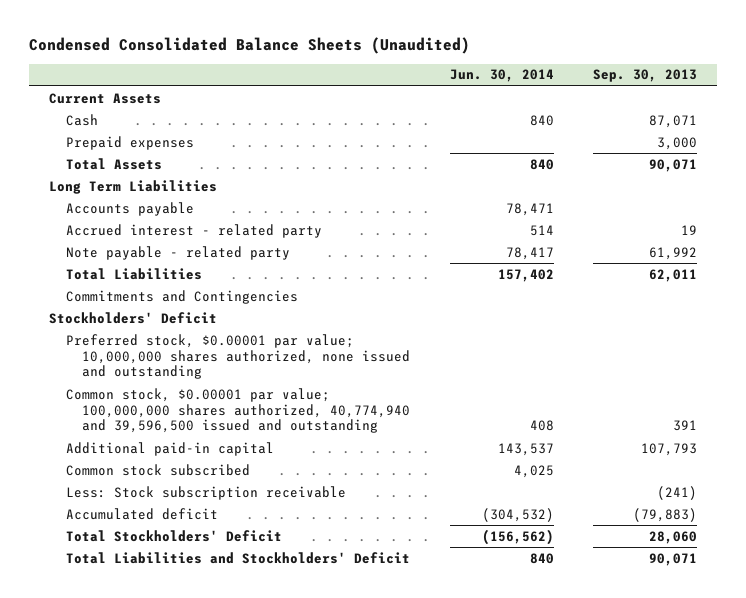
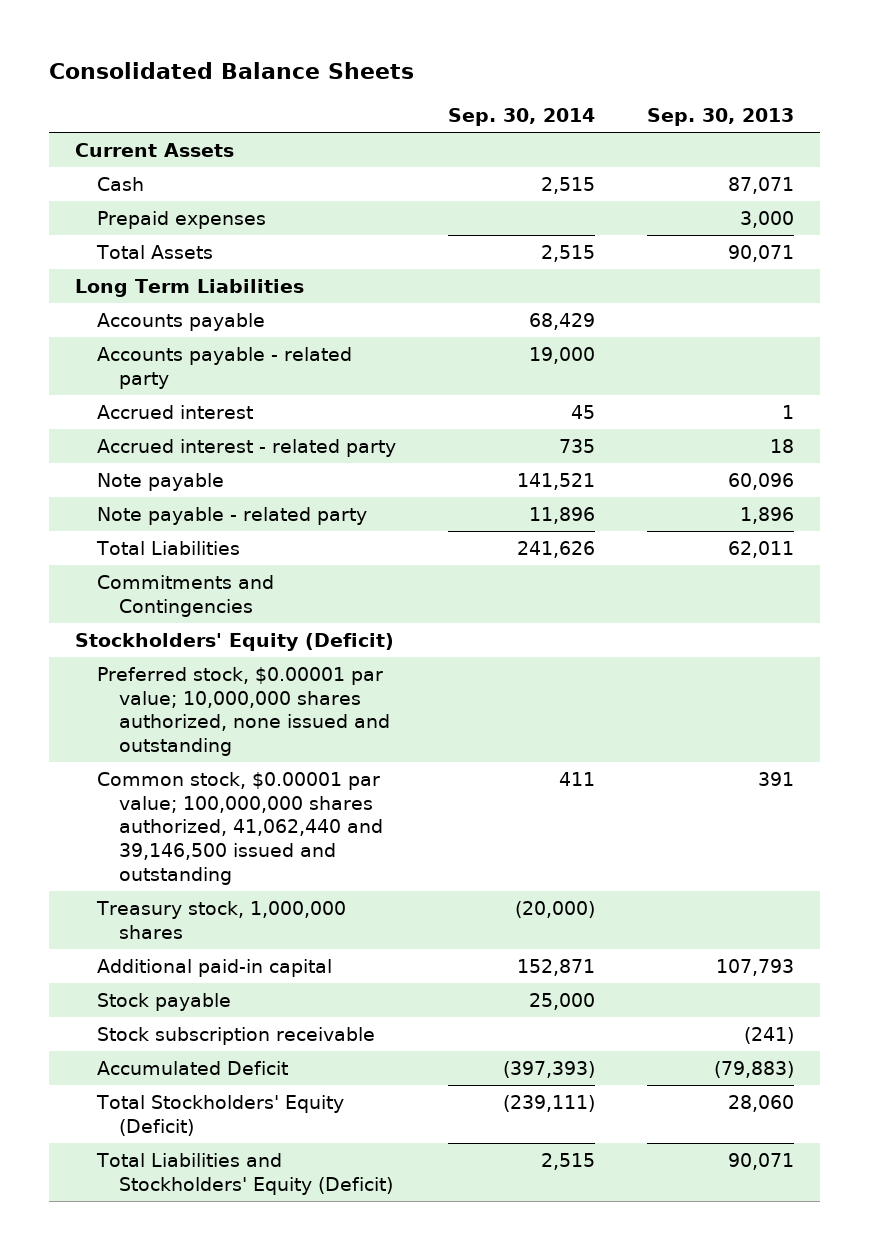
[29,37,471,55] Condensed Consolidated Balance Sheets (Unaudited) -> [49,61,415,79] Consolidated Balance Sheets
[449,69,554,83] Jun. 30, 2014 -> none
none -> [448,107,596,126] Sep. 30, 2014
none -> [97,347,353,389] Accounts payable - related party
none -> [97,405,254,420] Accrued interest
[681,224,698,235] 19 -> [770,439,795,454] 18
none -> [97,473,225,492] Note payable
[649,246,698,260] 61,992 -> [740,507,795,525] 1,896
[48,311,217,324] Stockholders' Deficit -> [75,633,395,652] Stockholders' Equity (Deficit)
[65,387,411,434] Common stock, $0.00001 par value; 100,000,000 shares authorized, 40,774,940 and 39,596,500 issued and outstanding -> [97,772,384,885] Common stock, $0.00001 par value; 100,000,000 shares authorized, 41,062,440 and 39,146,500 issued and outstanding
none -> [96,901,347,939] Treasury stock, 1,000,000 shares
[65,463,250,476] Common stock subscribed -> none
none -> [97,993,232,1012] Stock payable
[65,485,346,500] Less: Stock subscription receivable -> [97,1027,376,1046] Stock subscription receivable
[65,507,218,520] Accumulated deficit -> [97,1061,289,1076] Accumulated Deficit
[65,529,282,542] Total Stockholders' Deficit -> [96,1095,345,1136] Total Stockholders' Equity (Deficit)
[65,551,410,564] Total Liabilities and Stockholders' Deficit -> [96,1153,394,1195] Total Liabilities and Stockholders' Equity (Deficit)

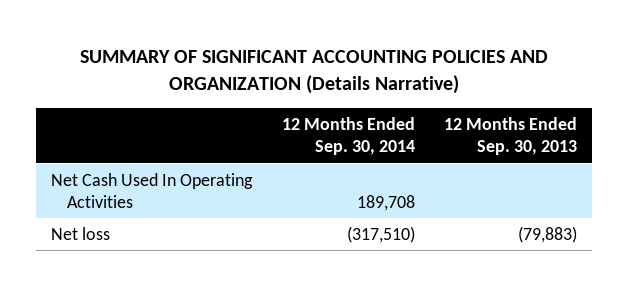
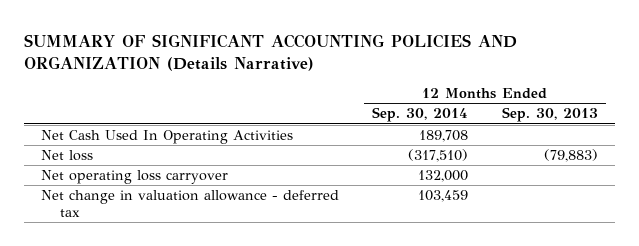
none -> [41,170,229,185] Net operating loss carryover
none -> [41,190,340,217] Net change in valuation allowance - deferred tax

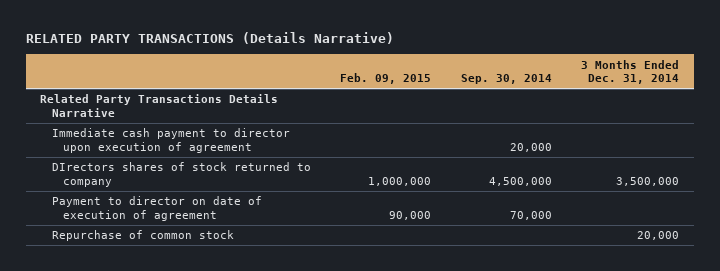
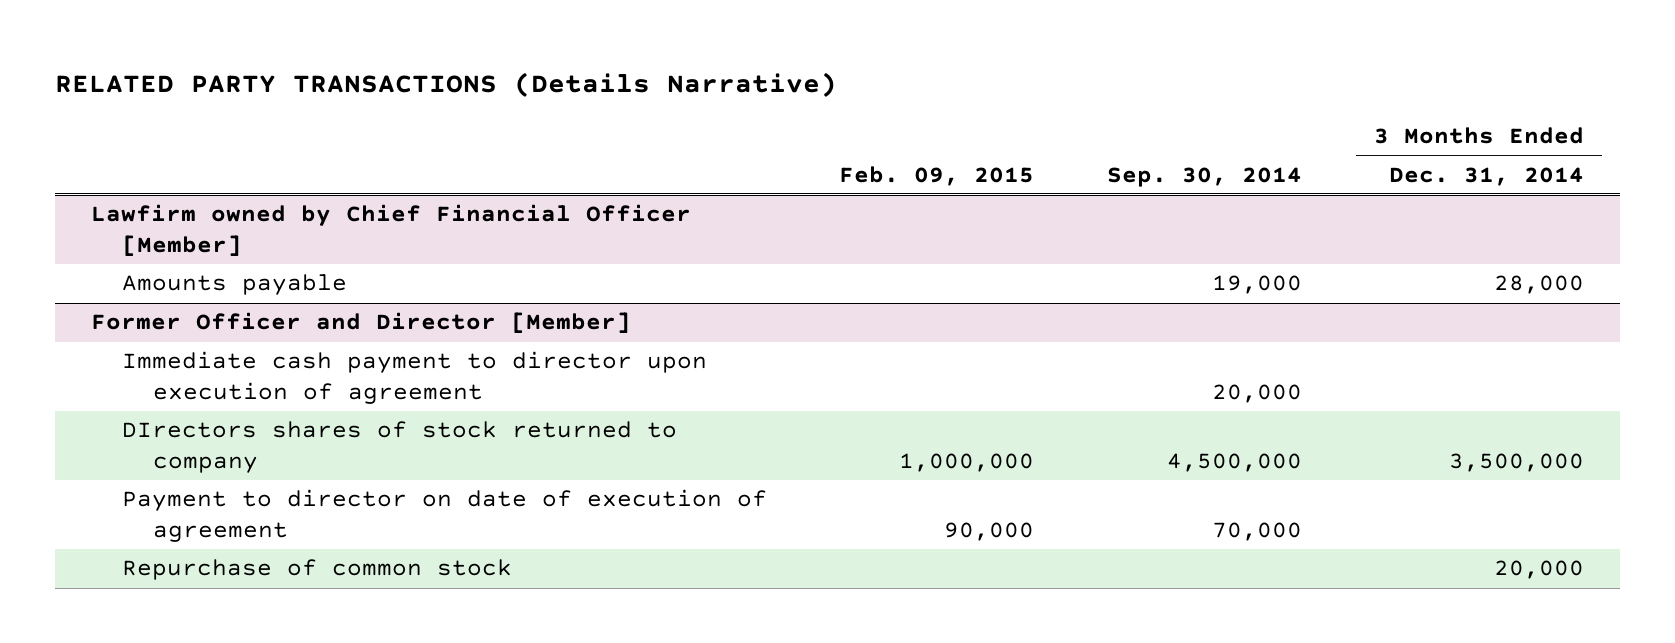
[40,94,279,117] Related Party Transactions Details Narrative -> none
none -> [90,204,691,257] Lawfirm owned by Chief Financial Officer [Member]
none -> [122,274,348,296] Amounts payable
none -> [90,312,631,334] Former Officer and Director [Member]

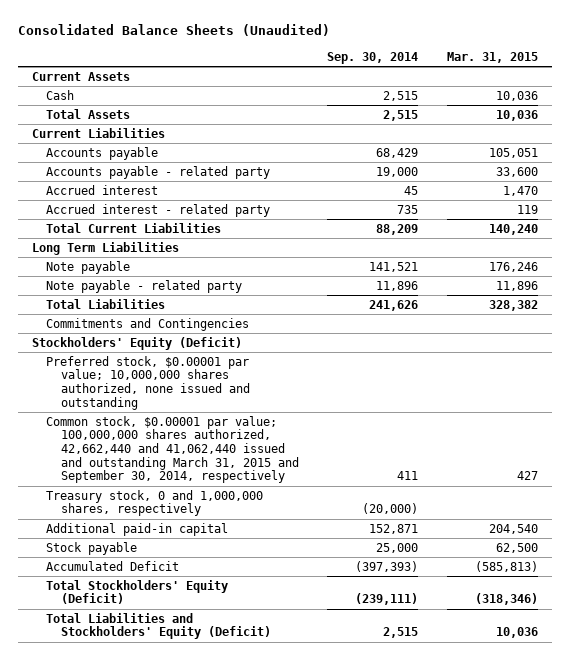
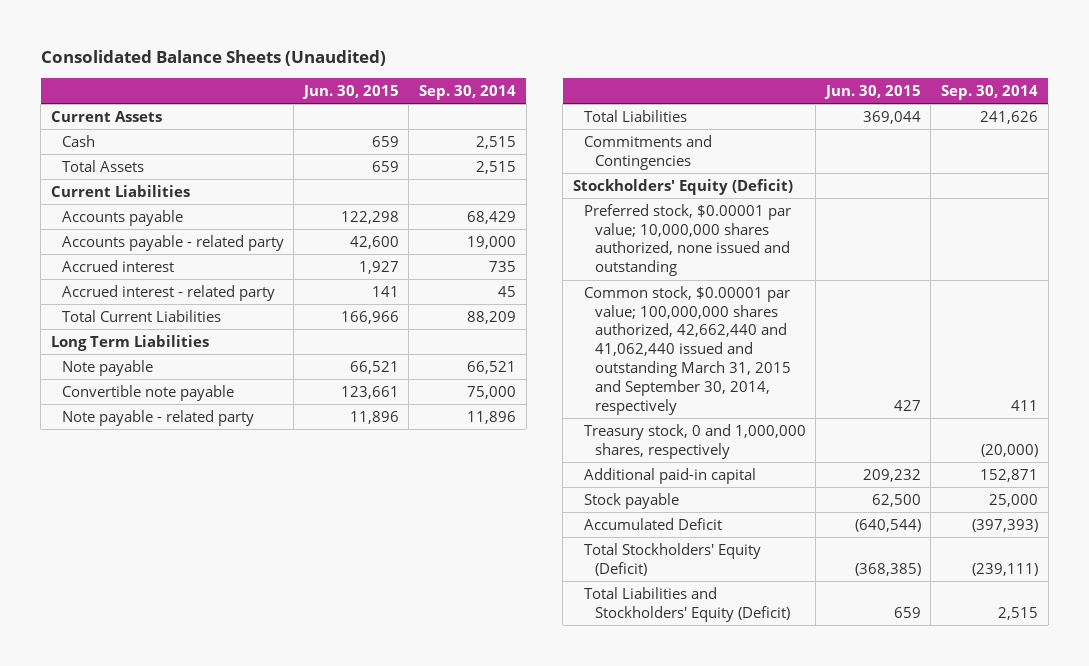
[446,51,538,63] Mar. 31, 2015 -> none
none -> [301,84,399,99] Jun. 30, 2015
[404,185,419,195] 45 -> [488,260,516,272] 735
[397,204,419,214] 735 -> [497,285,516,297] 45
[369,261,419,272] 141,521 -> [466,360,516,374] 66,521
none -> [61,384,234,401] Convertible note payable

